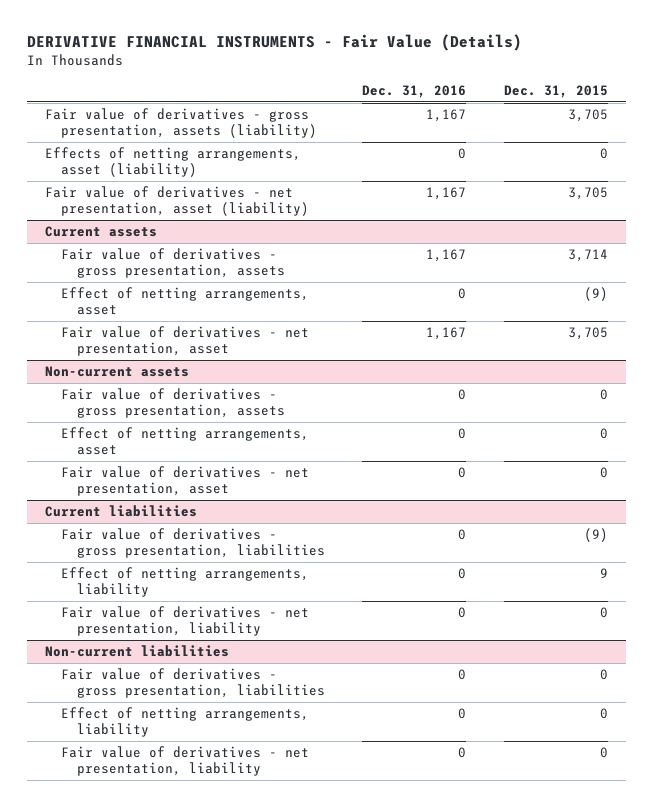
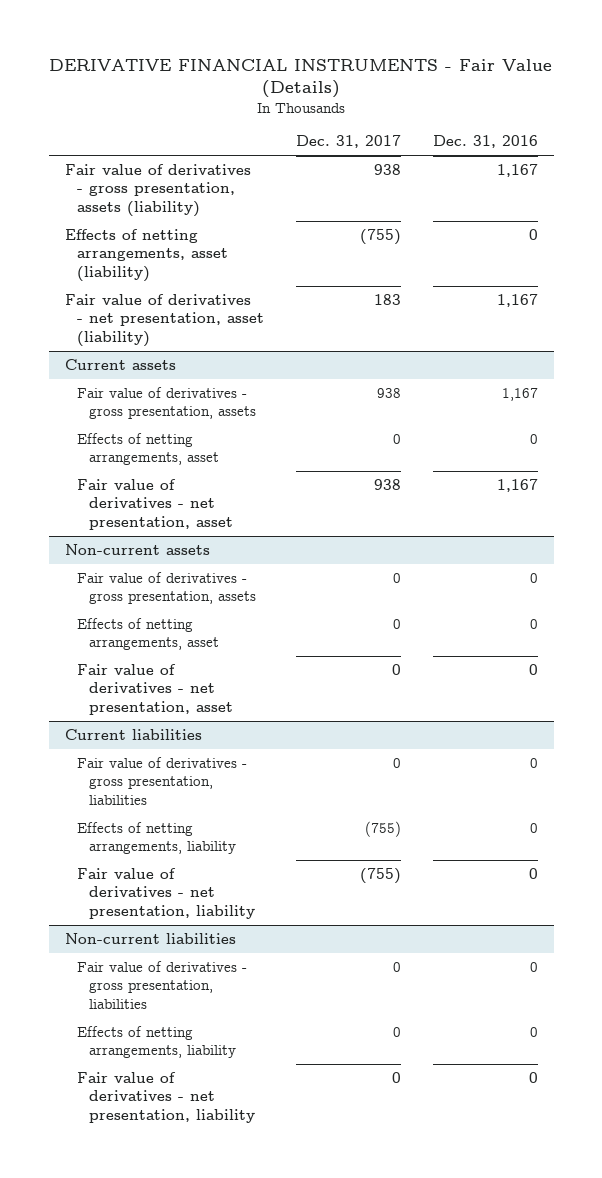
[503,84,608,98] Dec. 31, 2015 -> none
none -> [295,135,401,149] Dec. 31, 2017
[60,287,309,315] Effect of netting arrangements, asset -> [76,433,219,466] Effects of netting arrangements, asset
[60,427,309,455] Effect of netting arrangements, asset -> [76,618,219,651] Effects of netting arrangements, asset
[60,567,309,597] Effect of netting arrangements, liability -> [76,822,236,855] Effects of netting arrangements, liability
[60,707,309,737] Effect of netting arrangements, liability -> [76,1026,236,1059] Effects of netting arrangements, liability

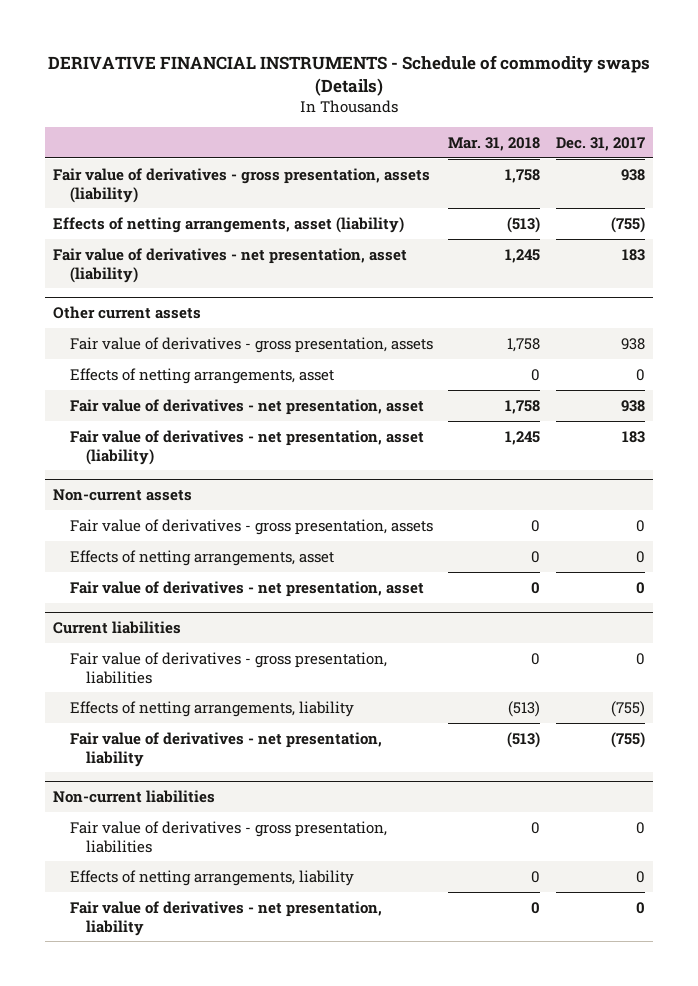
[49,59,553,99] DERIVATIVE FINANCIAL INSTRUMENTS - Fair Value (Details) -> [47,54,650,96] DERIVATIVE FINANCIAL INSTRUMENTS - Schedule of commodity swaps (Details)
[432,135,538,149] Dec. 31, 2016 -> none
none -> [448,136,541,151] Mar. 31, 2018
[64,359,176,371] Current assets -> [53,306,202,320] Other current assets
none -> [69,429,424,465] Fair value of derivatives - net presentation, asset (liability)

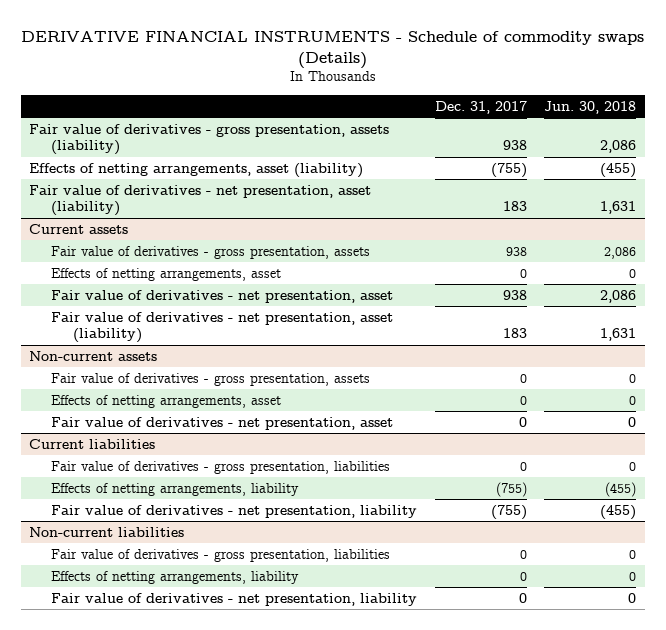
[448,136,541,151] Mar. 31, 2018 -> none
none -> [544,100,637,114] Jun. 30, 2018
[53,306,202,320] Other current assets -> [29,223,129,234] Current assets

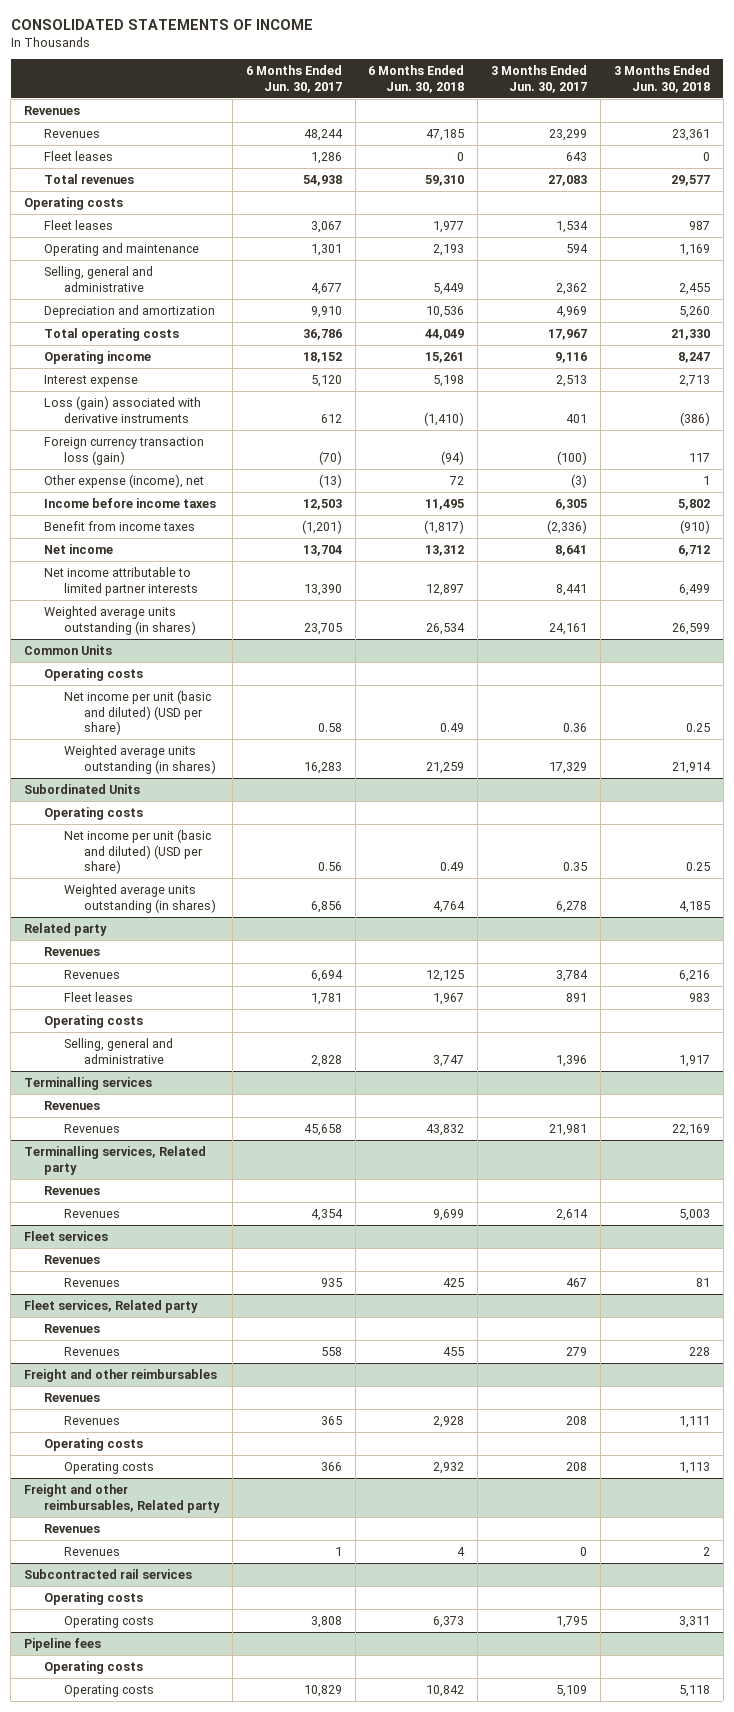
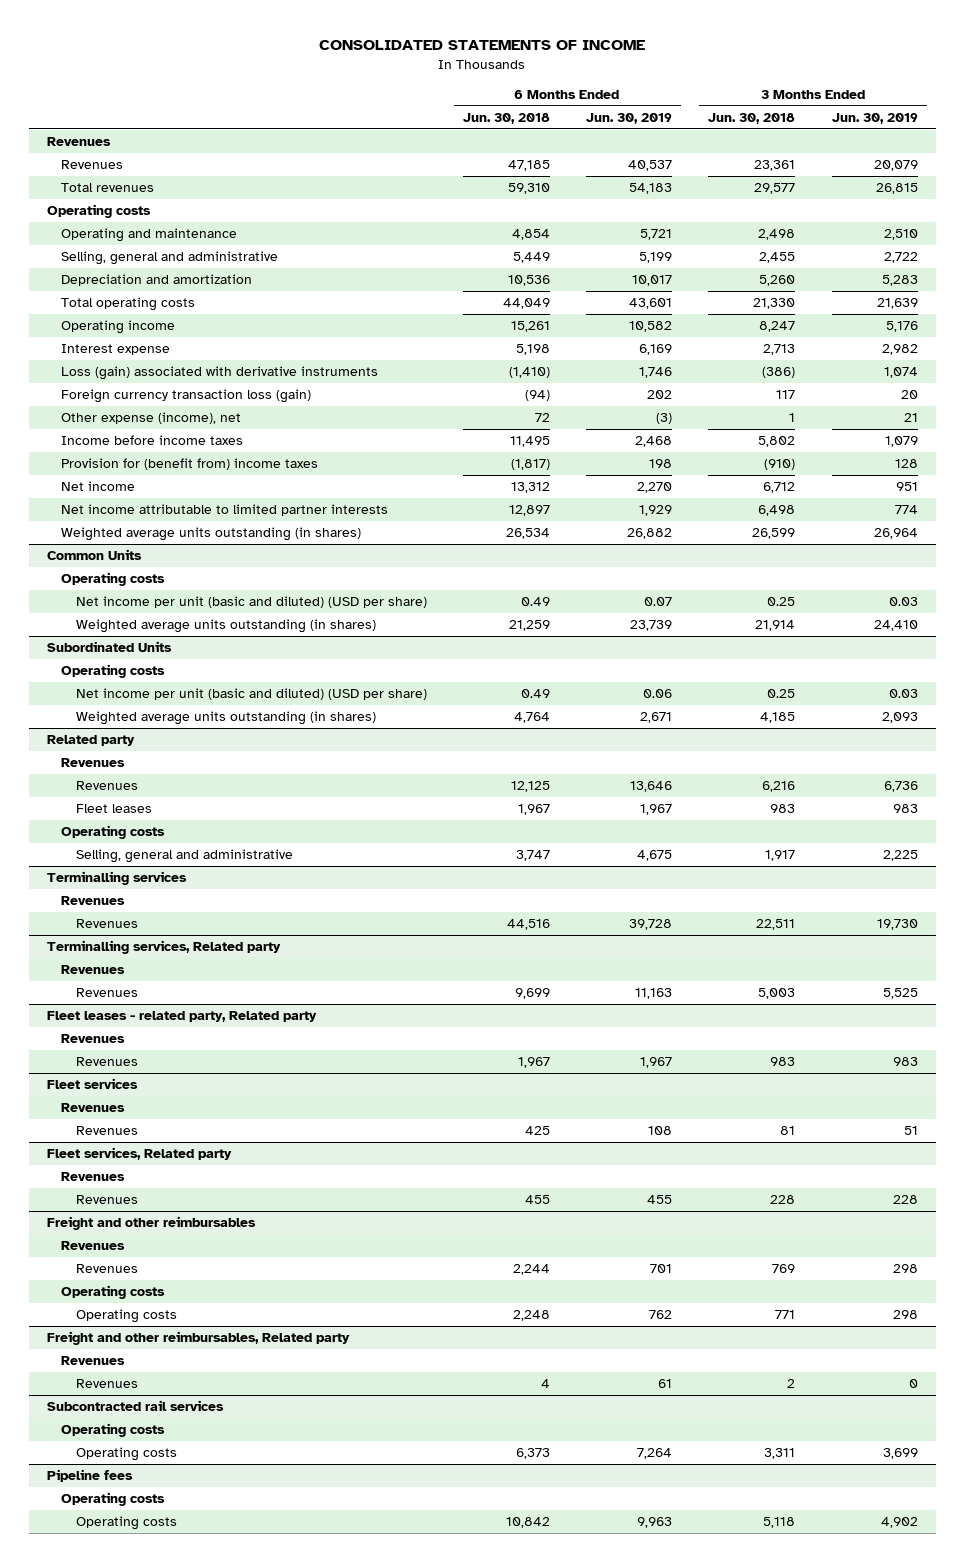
[245,65,342,93] 6 Months Ended Jun. 30, 2017 -> none
[491,65,588,93] 3 Months Ended Jun. 30, 2017 -> none
none -> [586,113,673,125] Jun. 30, 2019
none -> [831,113,918,125] Jun. 30, 2019
[43,150,113,161] Fleet leases -> none
[43,219,113,230] Fleet leases -> none
[433,243,465,256] 2,193 -> [511,229,550,241] 4,854
[678,243,710,256] 1,169 -> [758,229,796,241] 2,498
[43,520,195,531] Benefit from income taxes -> [61,458,319,471] Provision for (benefit from) income taxes
[678,583,710,596] 6,499 -> [758,505,796,517] 6,498
[426,1123,465,1136] 43,832 -> [506,919,550,931] 44,516
[671,1123,710,1136] 22,169 -> [756,919,796,931] 22,511
none -> [46,1011,317,1023] Fleet leases - related party, Related party
none -> [61,1034,126,1044] Revenues
none -> [75,1057,138,1067] Revenues
[433,1415,465,1428] 2,928 -> [512,1264,550,1276] 2,244
[678,1415,710,1428] 1,111 -> [772,1264,796,1274] 769
[433,1461,465,1474] 2,932 -> [512,1310,550,1322] 2,248
[678,1461,710,1474] 1,113 -> [775,1310,796,1320] 771

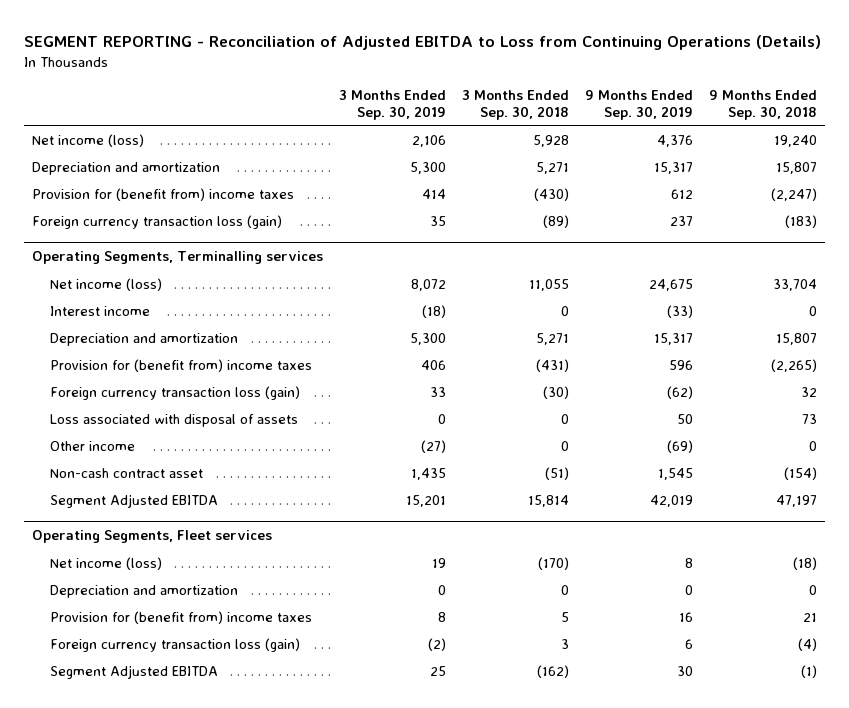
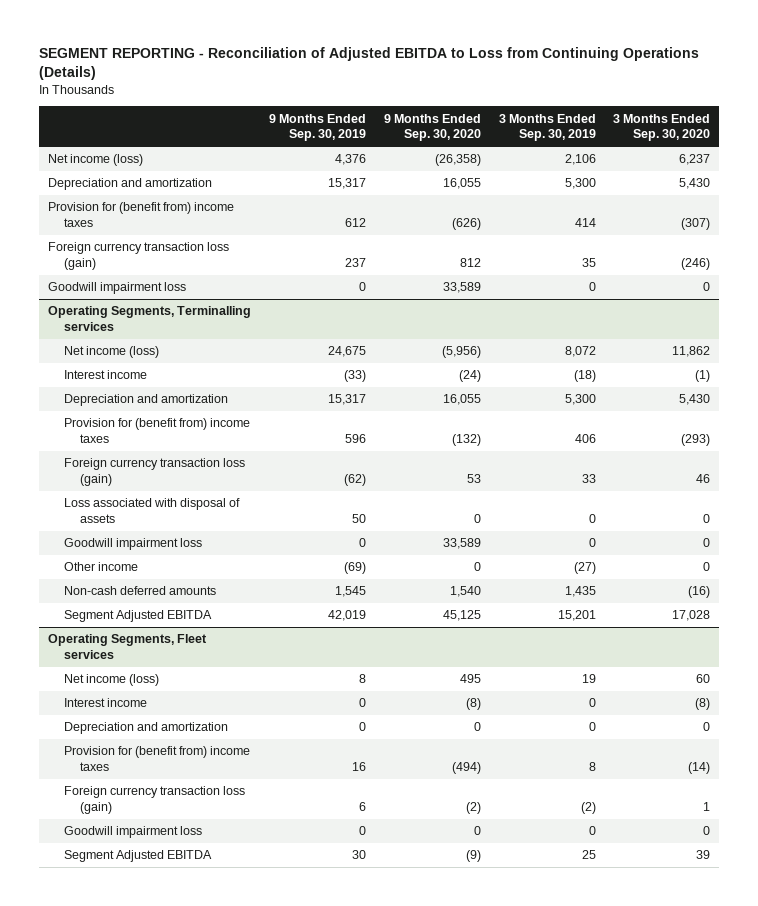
[462,89,570,120] 3 Months Ended Sep. 30, 2018 -> none
[708,89,817,120] 9 Months Ended Sep. 30, 2018 -> none
none -> [383,113,481,142] 9 Months Ended Sep. 30, 2020
none -> [613,113,711,142] 3 Months Ended Sep. 30, 2020
none -> [47,282,186,295] Goodwill impairment loss
none -> [63,538,202,551] Goodwill impairment loss
[49,467,203,478] Non-cash contract asset -> [63,586,216,596] Non-cash deferred amounts
none -> [63,698,147,708] Interest income
none -> [63,826,202,839] Goodwill impairment loss

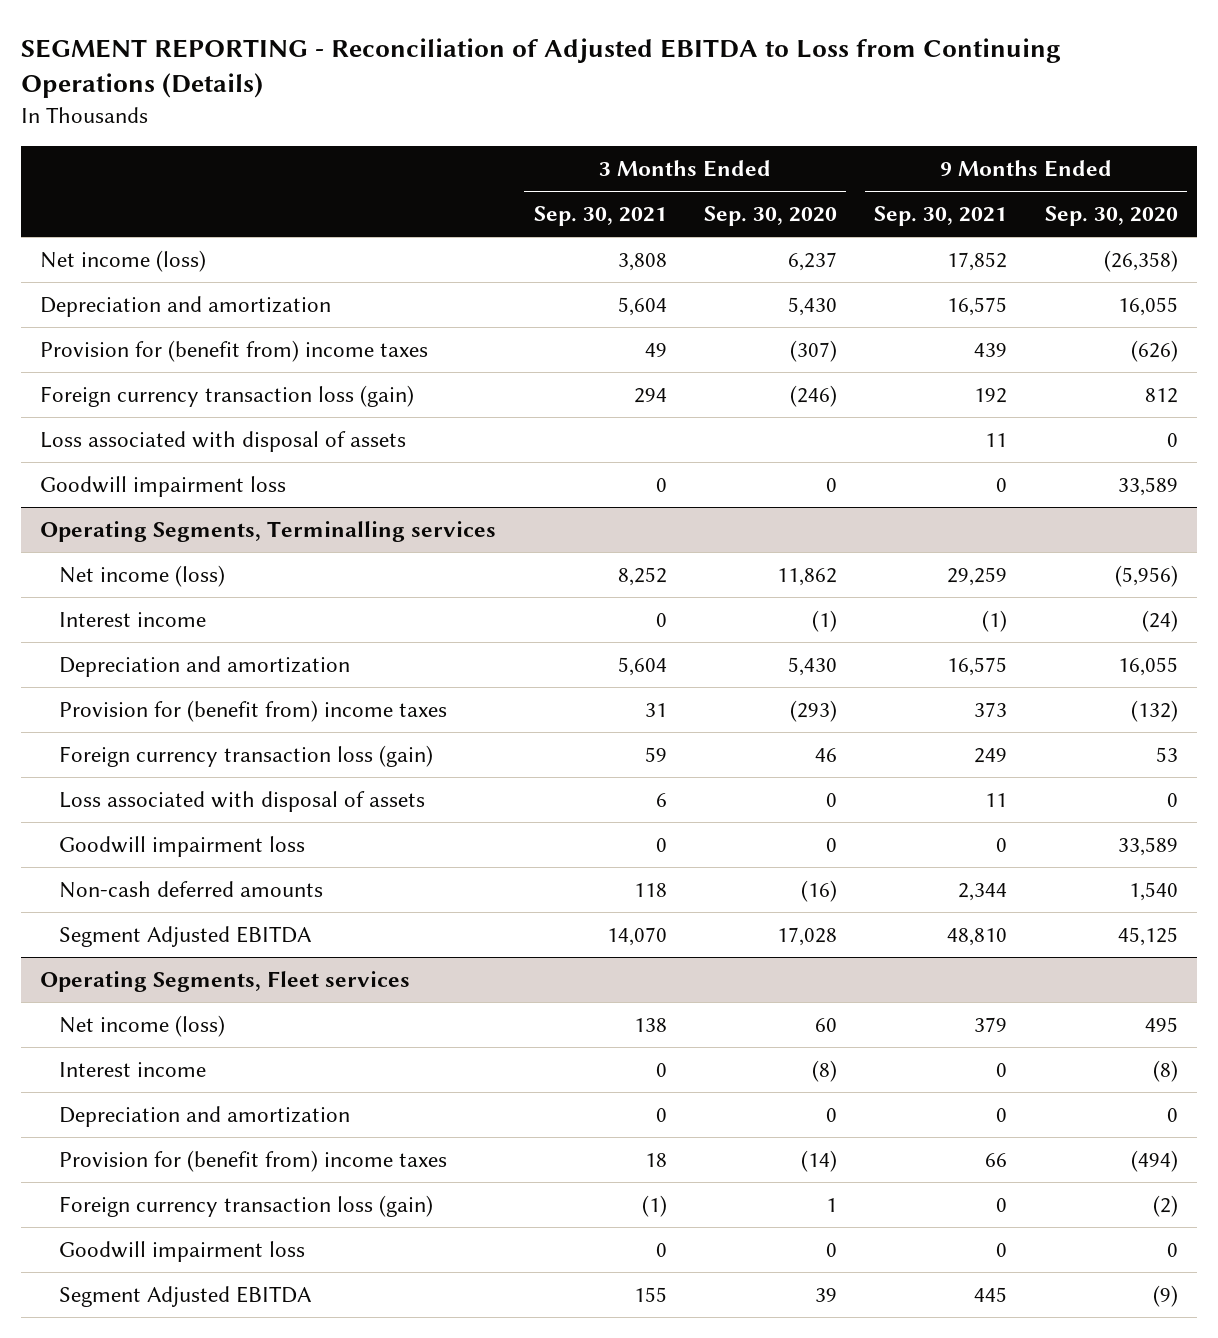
[268,113,366,142] 9 Months Ended Sep. 30, 2019 -> none
[498,113,596,142] 3 Months Ended Sep. 30, 2019 -> none
none -> [533,206,667,227] Sep. 30, 2021
none -> [874,206,1008,227] Sep. 30, 2021
none -> [40,430,407,452] Loss associated with disposal of assets
[63,562,138,572] Other income -> none

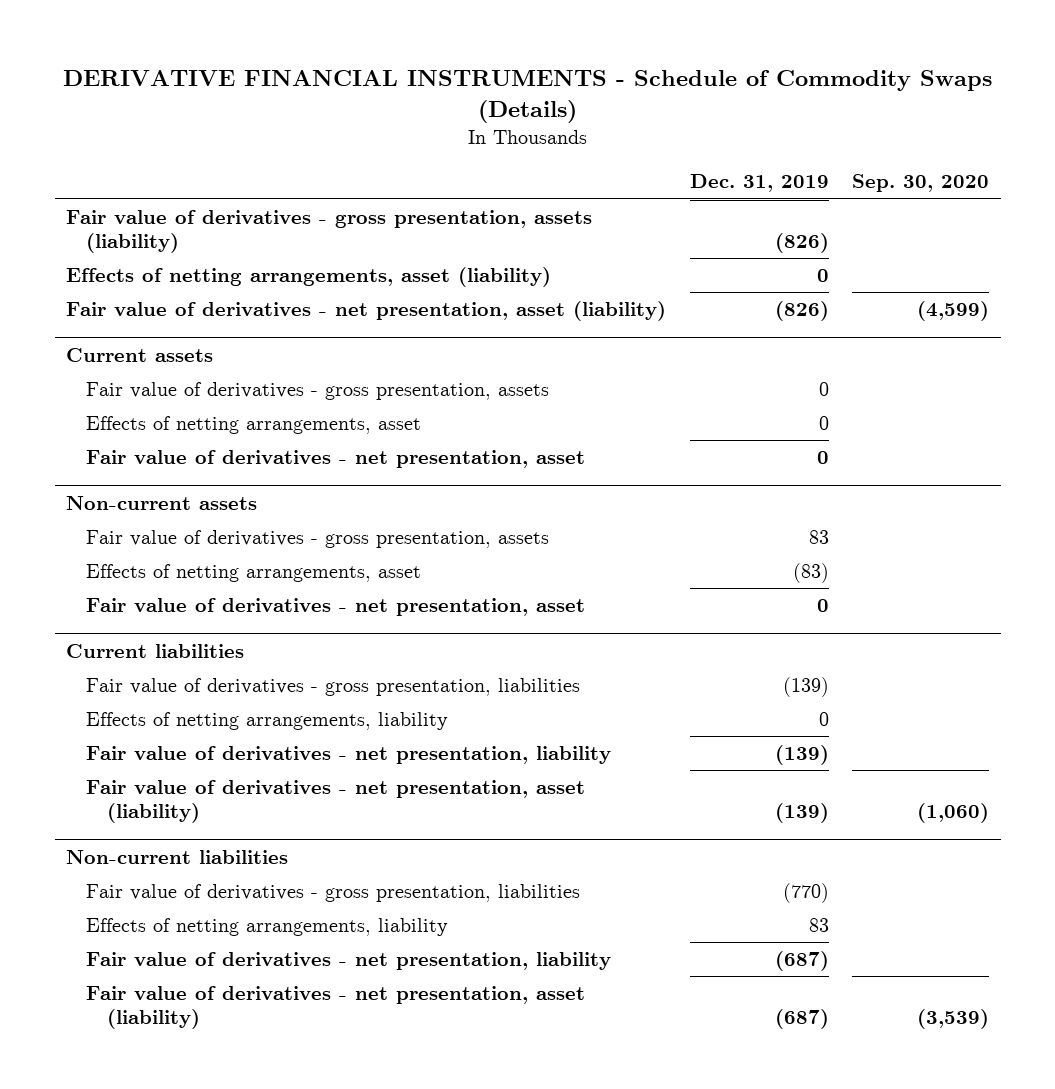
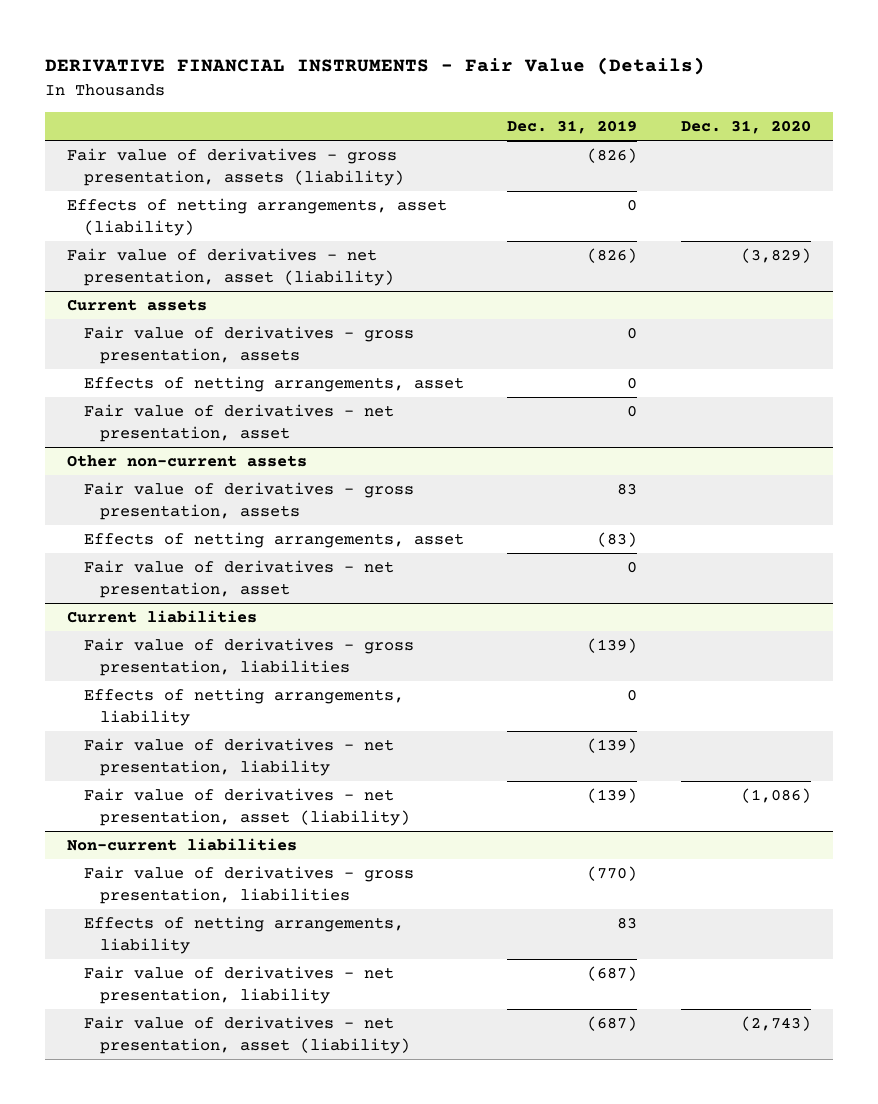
[62,69,992,124] DERIVATIVE FINANCIAL INSTRUMENTS - Schedule of Commodity Swaps (Details) -> [44,57,705,76] DERIVATIVE FINANCIAL INSTRUMENTS - Fair Value (Details)
[852,174,990,193] Sep. 30, 2020 -> none
none -> [680,119,811,134] Dec. 31, 2020
[66,495,258,510] Non-current assets -> [66,455,307,468] Other non-current assets

